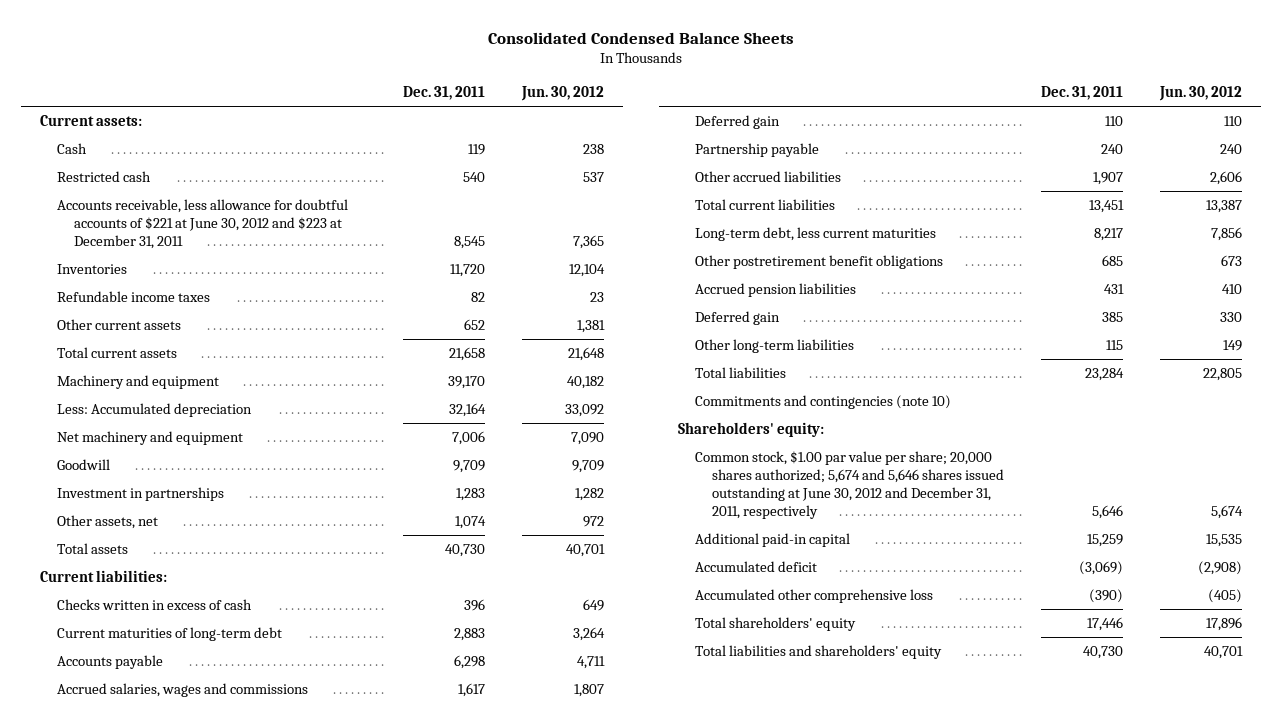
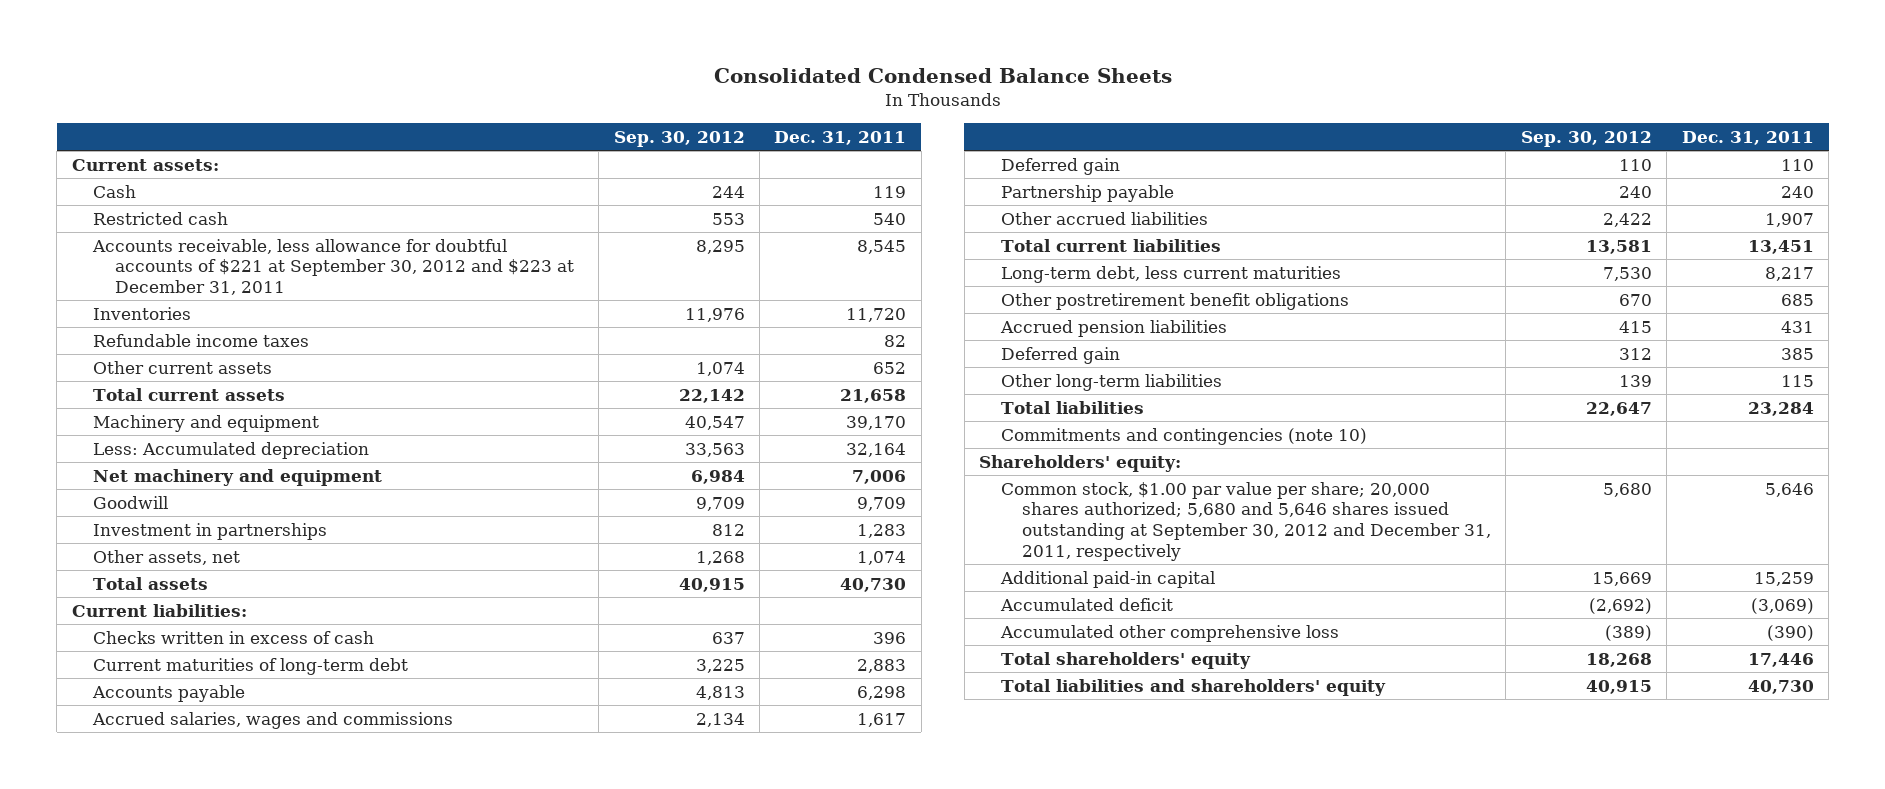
[521,85,605,101] Jun. 30, 2012 -> none
none -> [613,130,745,147] Sep. 30, 2012
[56,199,348,249] Accounts receivable, less allowance for doubtful accounts of $221 at June 30, 2012 and $223 at December 31, 2011 -> [92,238,574,296] Accounts receivable, less allowance for doubtful accounts of $221 at September 30, 2012 and $223 at December 31, 2011
[694,451,1004,519] Common stock, $1.00 par value per share; 20,000 shares authorized; 5,674 and 5,646 shares issued outstanding at June 30, 2012 and December 31, 2011, respectively -> [1000,481,1492,561] Common stock, $1.00 par value per share; 20,000 shares authorized; 5,680 and 5,646 shares issued outstanding at September 30, 2012 and December 31, 2011, respectively

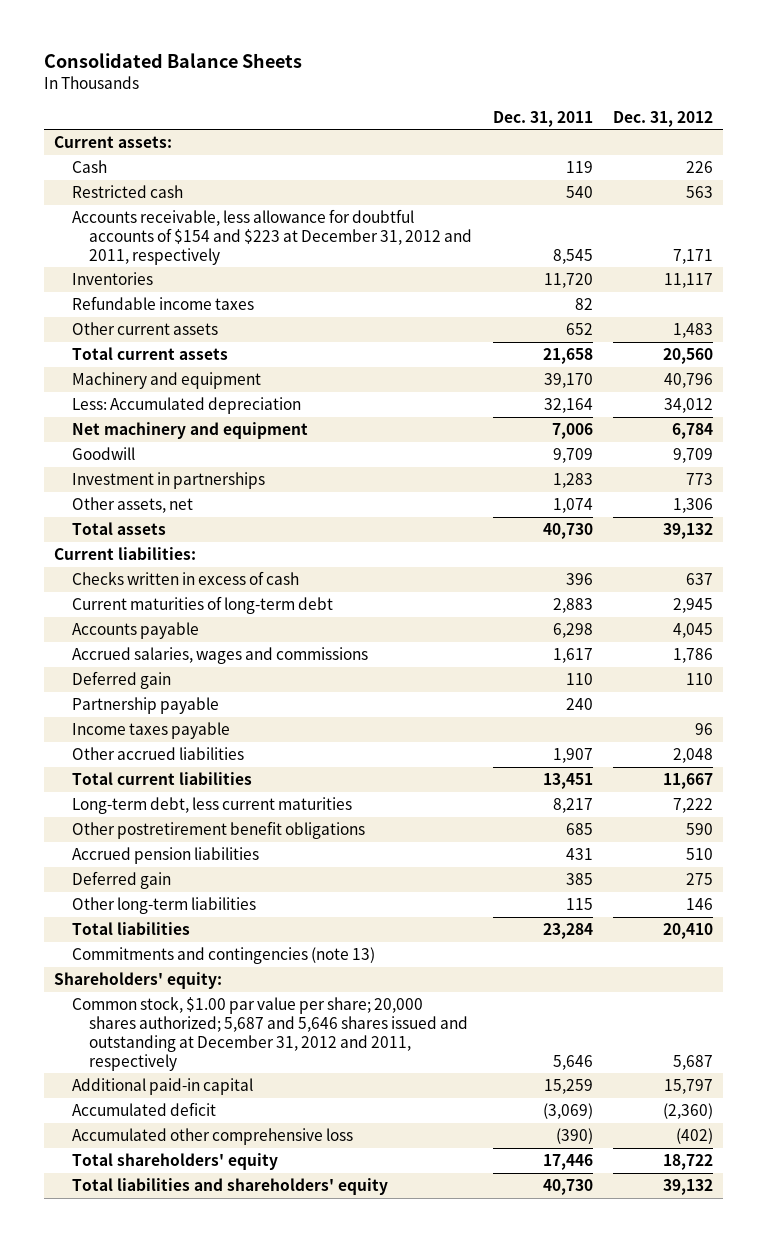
[713,68,1172,84] Consolidated Condensed Balance Sheets -> [44,53,303,69] Consolidated Balance Sheets
[613,130,745,147] Sep. 30, 2012 -> none
none -> [613,110,714,127] Dec. 31, 2012
[92,238,574,296] Accounts receivable, less allowance for doubtful accounts of $221 at September 30, 2012 and $223 at December 31, 2011 -> [71,208,473,265] Accounts receivable, less allowance for doubtful accounts of $154 and $223 at December 31, 2012 and 2011, respectively
none -> [71,721,230,739] Income taxes payable
[1000,427,1367,445] Commitments and contingencies (note 10) -> [71,946,375,964] Commitments and contingencies (note 13)
[1000,481,1492,561] Common stock, $1.00 par value per share; 20,000 shares authorized; 5,680 and 5,646 shares issued outstanding at September 30, 2012 and December 31, 2011, respectively -> [71,996,469,1071] Common stock, $1.00 par value per share; 20,000 shares authorized; 5,687 and 5,646 shares issued and outstanding at December 31, 2012 and 2011, respectively

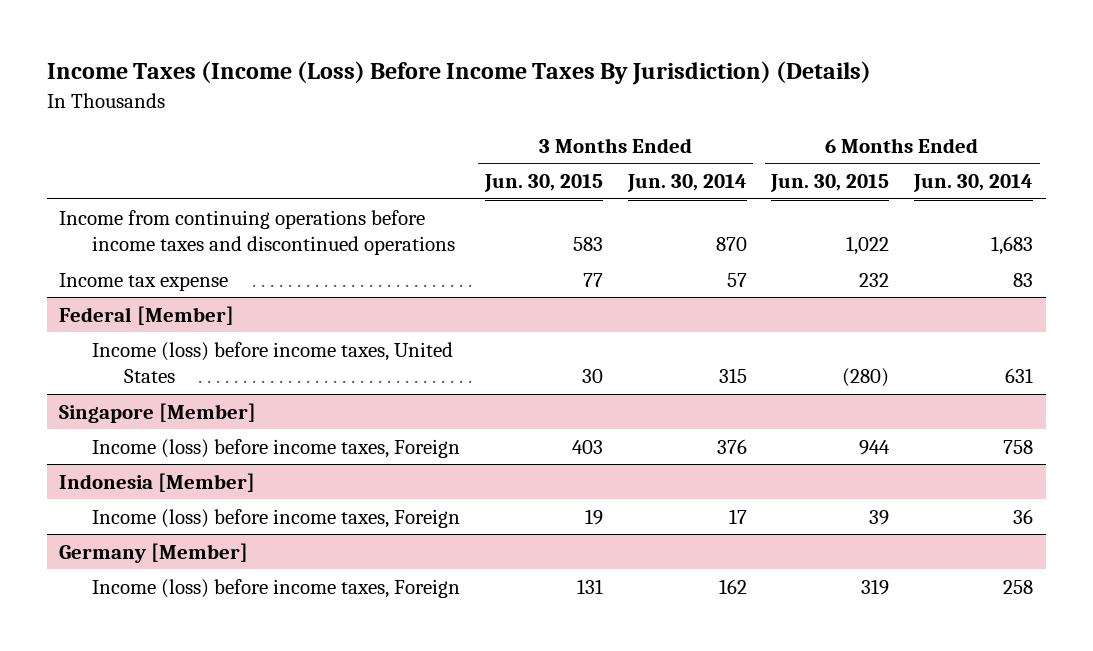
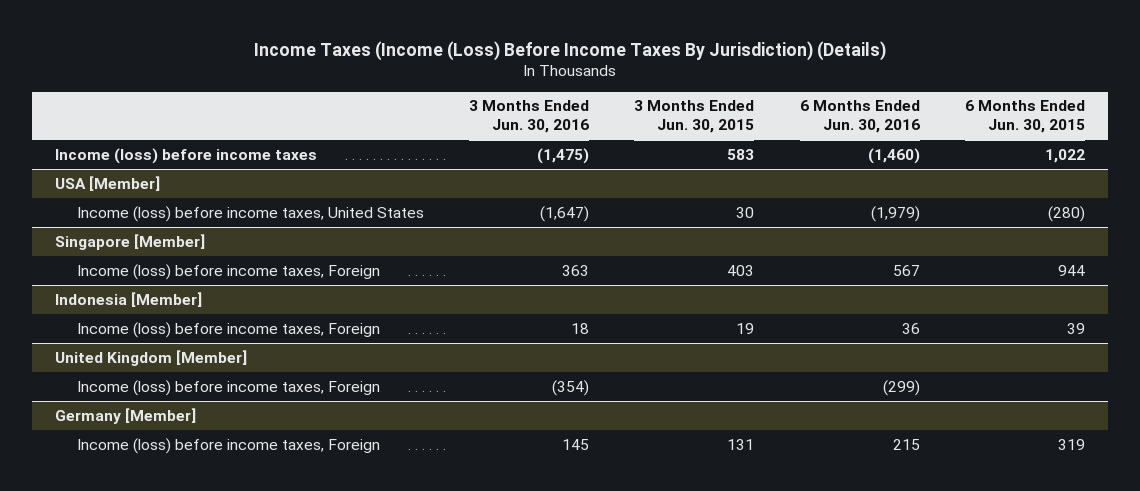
[626,174,747,193] Jun. 30, 2014 -> none
[913,174,1034,193] Jun. 30, 2014 -> none
none -> [468,100,589,134] 3 Months Ended Jun. 30, 2016
none -> [799,100,920,134] 6 Months Ended Jun. 30, 2016
[59,272,229,291] Income tax expense -> none
[59,209,455,256] Income from continuing operations before income taxes and discontinued operations -> [54,147,317,164] Income (loss) before income taxes
[59,305,235,325] Federal [Member] -> [54,175,160,191] USA [Member]
none -> [54,349,247,366] United Kingdom [Member]
none -> [76,379,380,396] Income (loss) before income taxes, Foreign

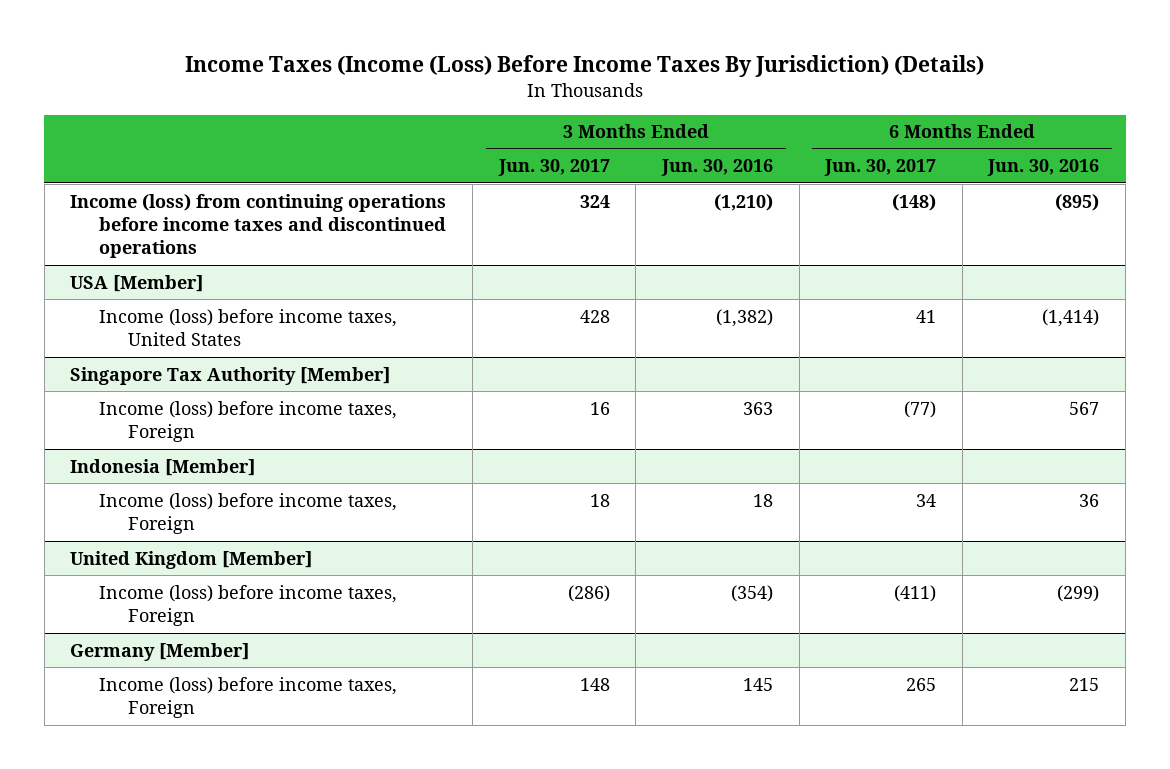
[634,100,755,134] 3 Months Ended Jun. 30, 2015 -> none
[965,100,1086,134] 6 Months Ended Jun. 30, 2015 -> none
none -> [497,159,610,177] Jun. 30, 2017
none -> [824,159,937,177] Jun. 30, 2017
[54,147,317,164] Income (loss) before income taxes -> [70,193,447,259] Income (loss) from continuing operations before income taxes and discontinued operations
[536,147,589,164] (1,475) -> [713,193,773,211] (1,210)
[867,147,920,164] (1,460) -> [1055,193,1100,211] (895)
[539,205,589,222] (1,647) -> [715,308,773,327] (1,382)
[870,205,920,222] (1,979) -> [1042,308,1100,327] (1,414)
[54,233,205,250] Singapore [Member] -> [70,366,391,385] Singapore Tax Authority [Member]

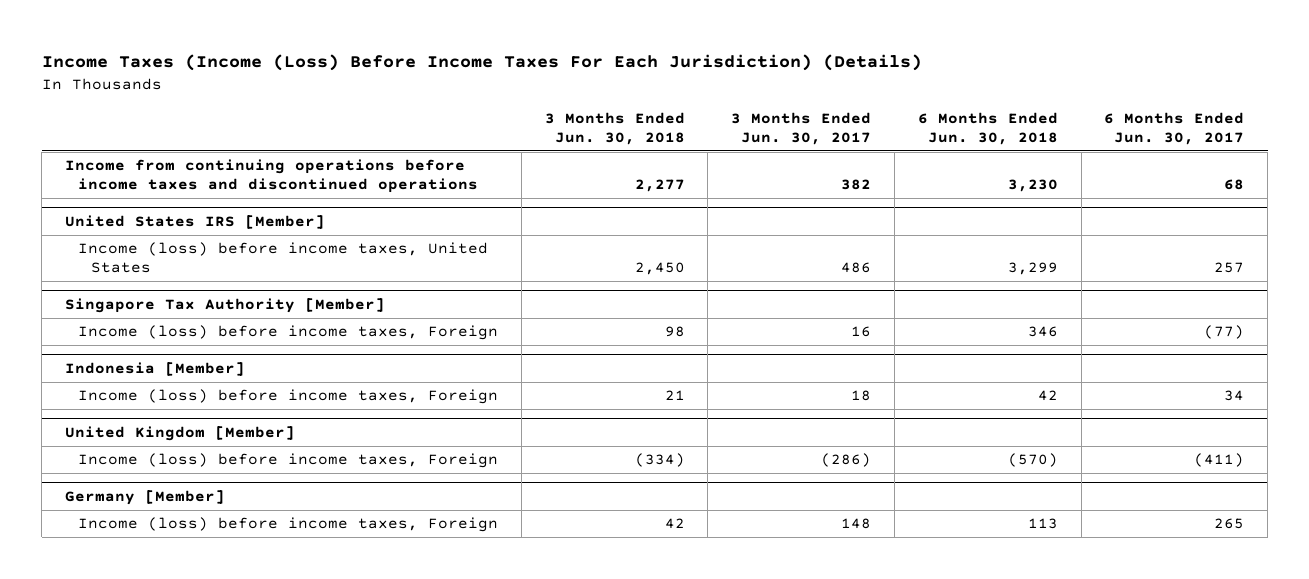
[184,55,984,78] Income Taxes (Income (Loss) Before Income Taxes By Jurisdiction) (Details) -> [41,53,922,71] Income Taxes (Income (Loss) Before Income Taxes For Each Jurisdiction) (Details)
[660,159,773,177] Jun. 30, 2016 -> none
[987,159,1100,177] Jun. 30, 2016 -> none
none -> [544,112,685,145] 3 Months Ended Jun. 30, 2018
none -> [917,112,1058,145] 6 Months Ended Jun. 30, 2018
[70,193,447,259] Income (loss) from continuing operations before income taxes and discontinued operations -> [65,159,479,194] Income from continuing operations before income taxes and discontinued operations
[579,194,610,208] 324 -> [841,179,872,191] 382
[892,193,937,211] (148) -> [1224,179,1245,191] 68
[70,274,204,292] USA [Member] -> [65,214,326,229] United States IRS [Member]
[579,309,610,323] 428 -> [841,262,872,274] 486
[916,309,937,323] 41 -> [1214,262,1245,274] 257

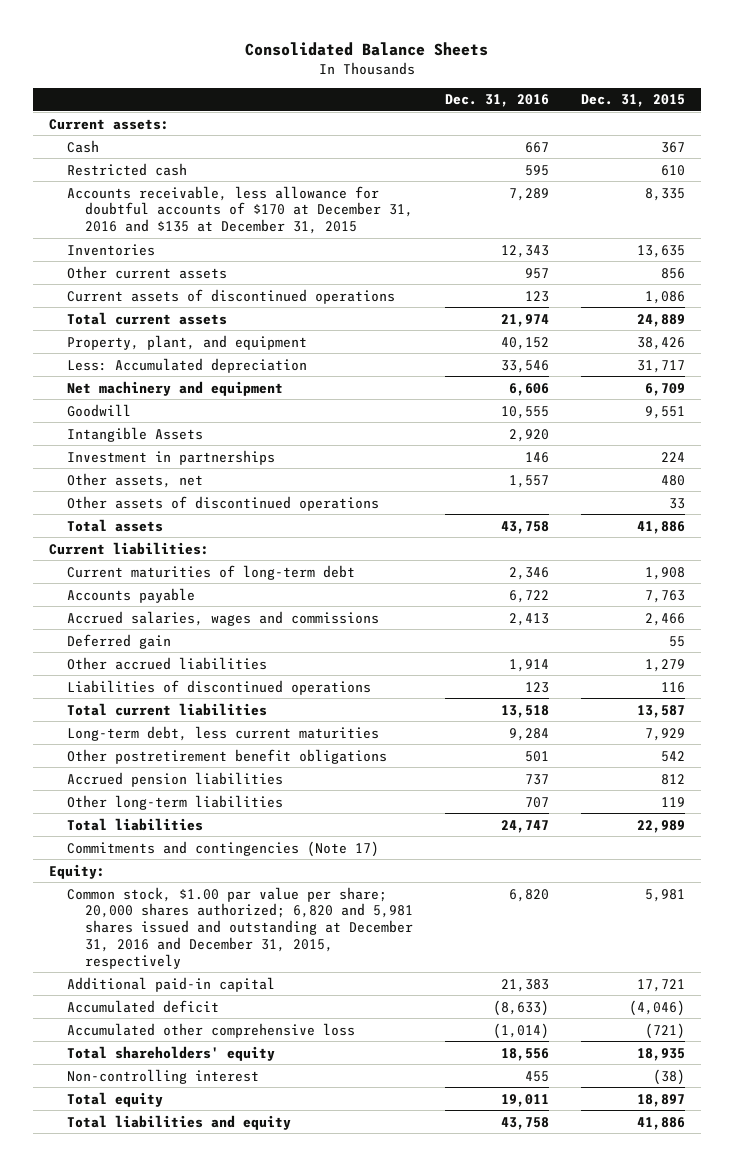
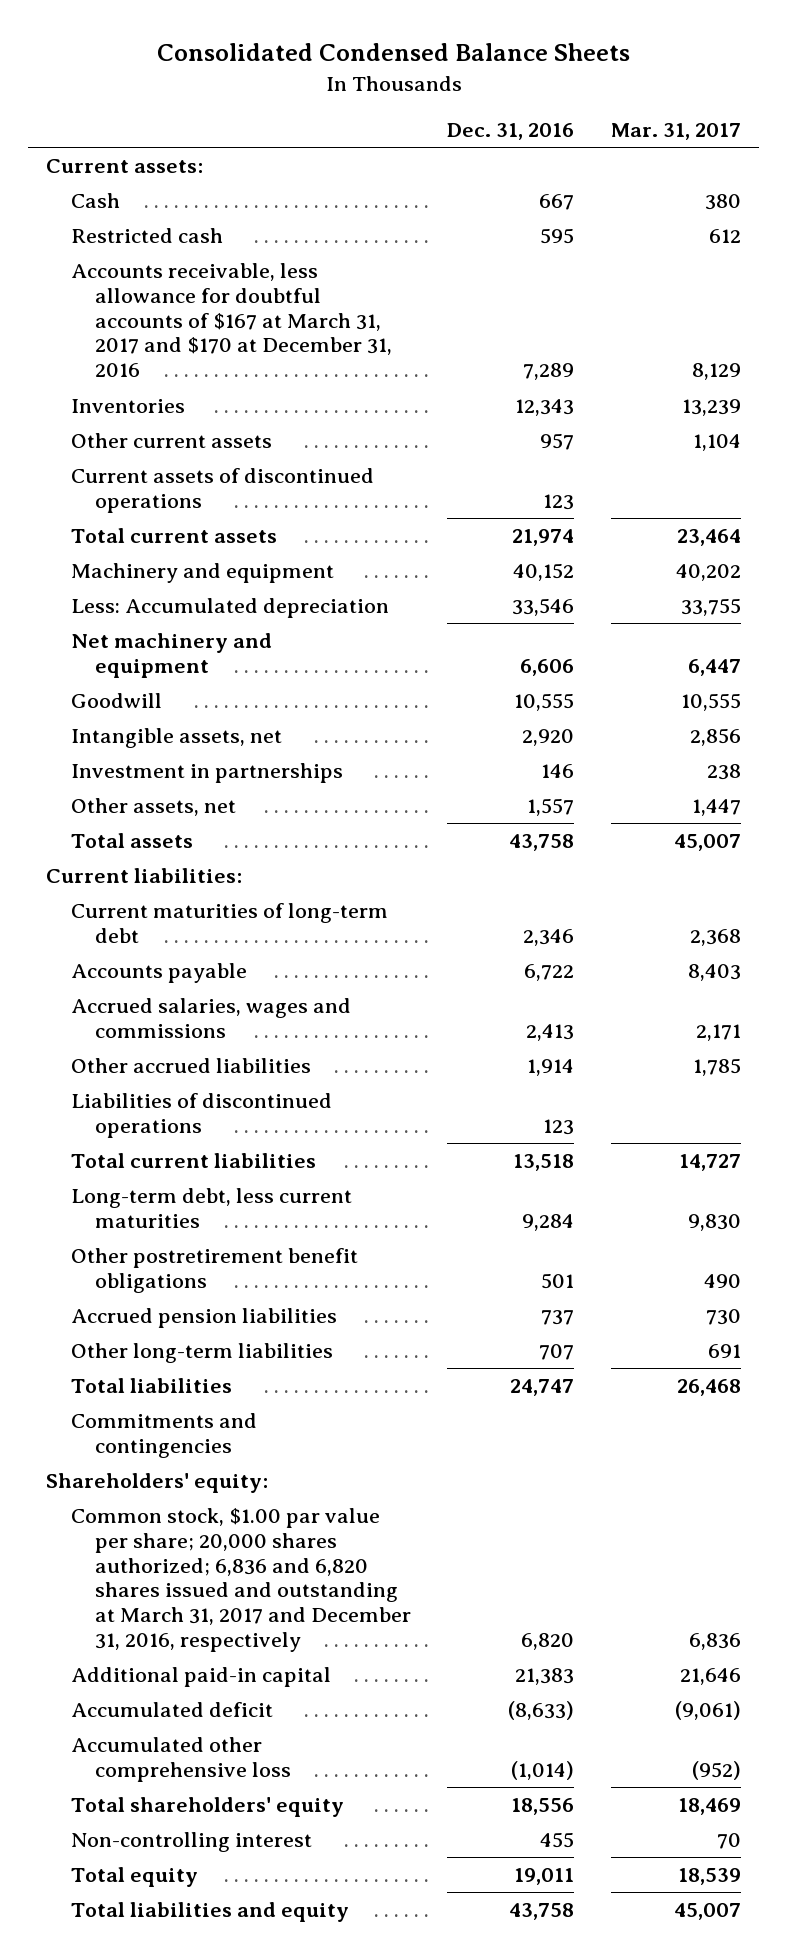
[244,41,488,56] Consolidated Balance Sheets -> [156,43,630,62] Consolidated Condensed Balance Sheets
[580,94,685,108] Dec. 31, 2015 -> none
none -> [610,123,741,141] Mar. 31, 2017
[67,185,413,235] Accounts receivable, less allowance for doubtful accounts of $170 at December 31, 2016 and $135 at December 31, 2015 -> [70,263,392,378] Accounts receivable, less allowance for doubtful accounts of $167 at March 31, 2017 and $170 at December 31, 2016
[67,334,308,350] Property, plant, and equipment -> [70,563,334,584] Machinery and equipment
[67,426,204,442] Intangible Assets -> [70,728,282,749] Intangible assets, net
[67,495,380,511] Other assets of discontinued operations -> none
[67,633,172,649] Deferred gain -> none
[67,840,380,857] Commitments and contingencies (Note 17) -> [70,1413,257,1458] Commitments and contingencies
[49,863,106,879] Equity: -> [46,1473,269,1494] Shareholders' equity:
[67,886,413,969] Common stock, $1.00 par value per share; 20,000 shares authorized; 6,820 and 5,981 shares issued and outstanding at December 31, 2016 and December 31, 2015, respectively -> [70,1508,411,1653] Common stock, $1.00 par value per share; 20,000 shares authorized; 6,836 and 6,820 shares issued and outstanding at March 31, 2017 and December 31, 2016, respectively

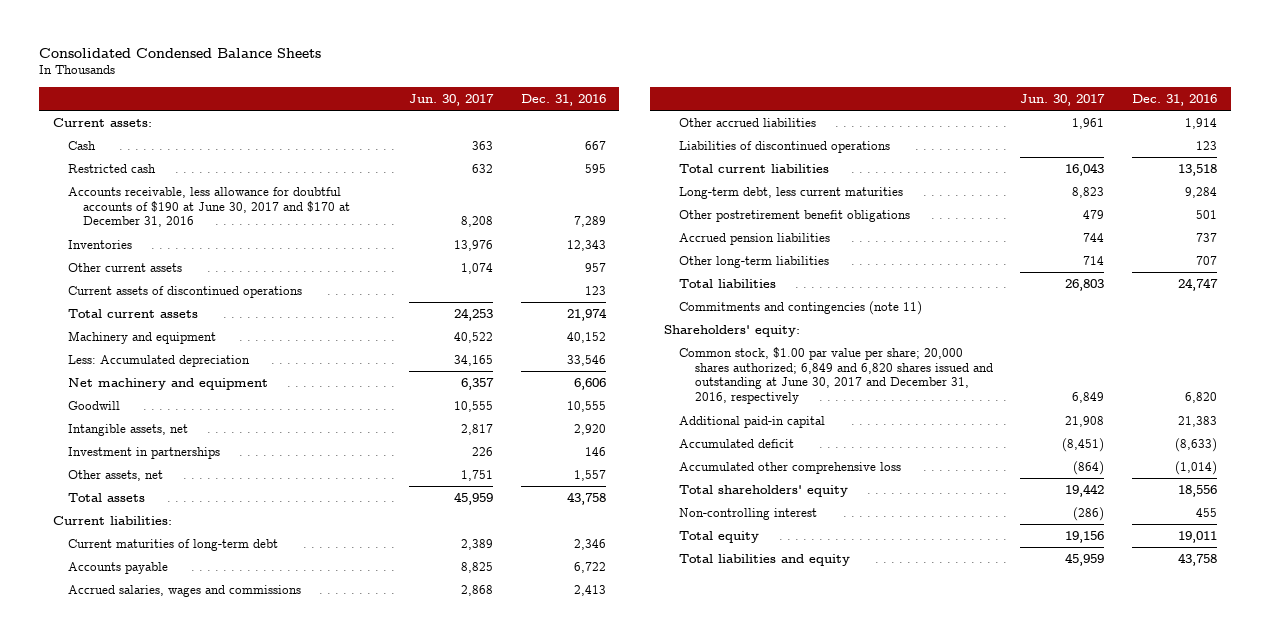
[610,123,741,141] Mar. 31, 2017 -> none
none -> [408,93,494,106] Jun. 30, 2017
[70,263,392,378] Accounts receivable, less allowance for doubtful accounts of $167 at March 31, 2017 and $170 at December 31, 2016 -> [67,186,351,228] Accounts receivable, less allowance for doubtful accounts of $190 at June 30, 2017 and $170 at December 31, 2016
[70,1413,257,1458] Commitments and contingencies -> [679,300,923,315] Commitments and contingencies (note 11)
[70,1508,411,1653] Common stock, $1.00 par value per share; 20,000 shares authorized; 6,836 and 6,820 shares issued and outstanding at March 31, 2017 and December 31, 2016, respectively -> [679,346,993,405] Common stock, $1.00 par value per share; 20,000 shares authorized; 6,849 and 6,820 shares issued and outstanding at June 30, 2017 and December 31, 2016, respectively

